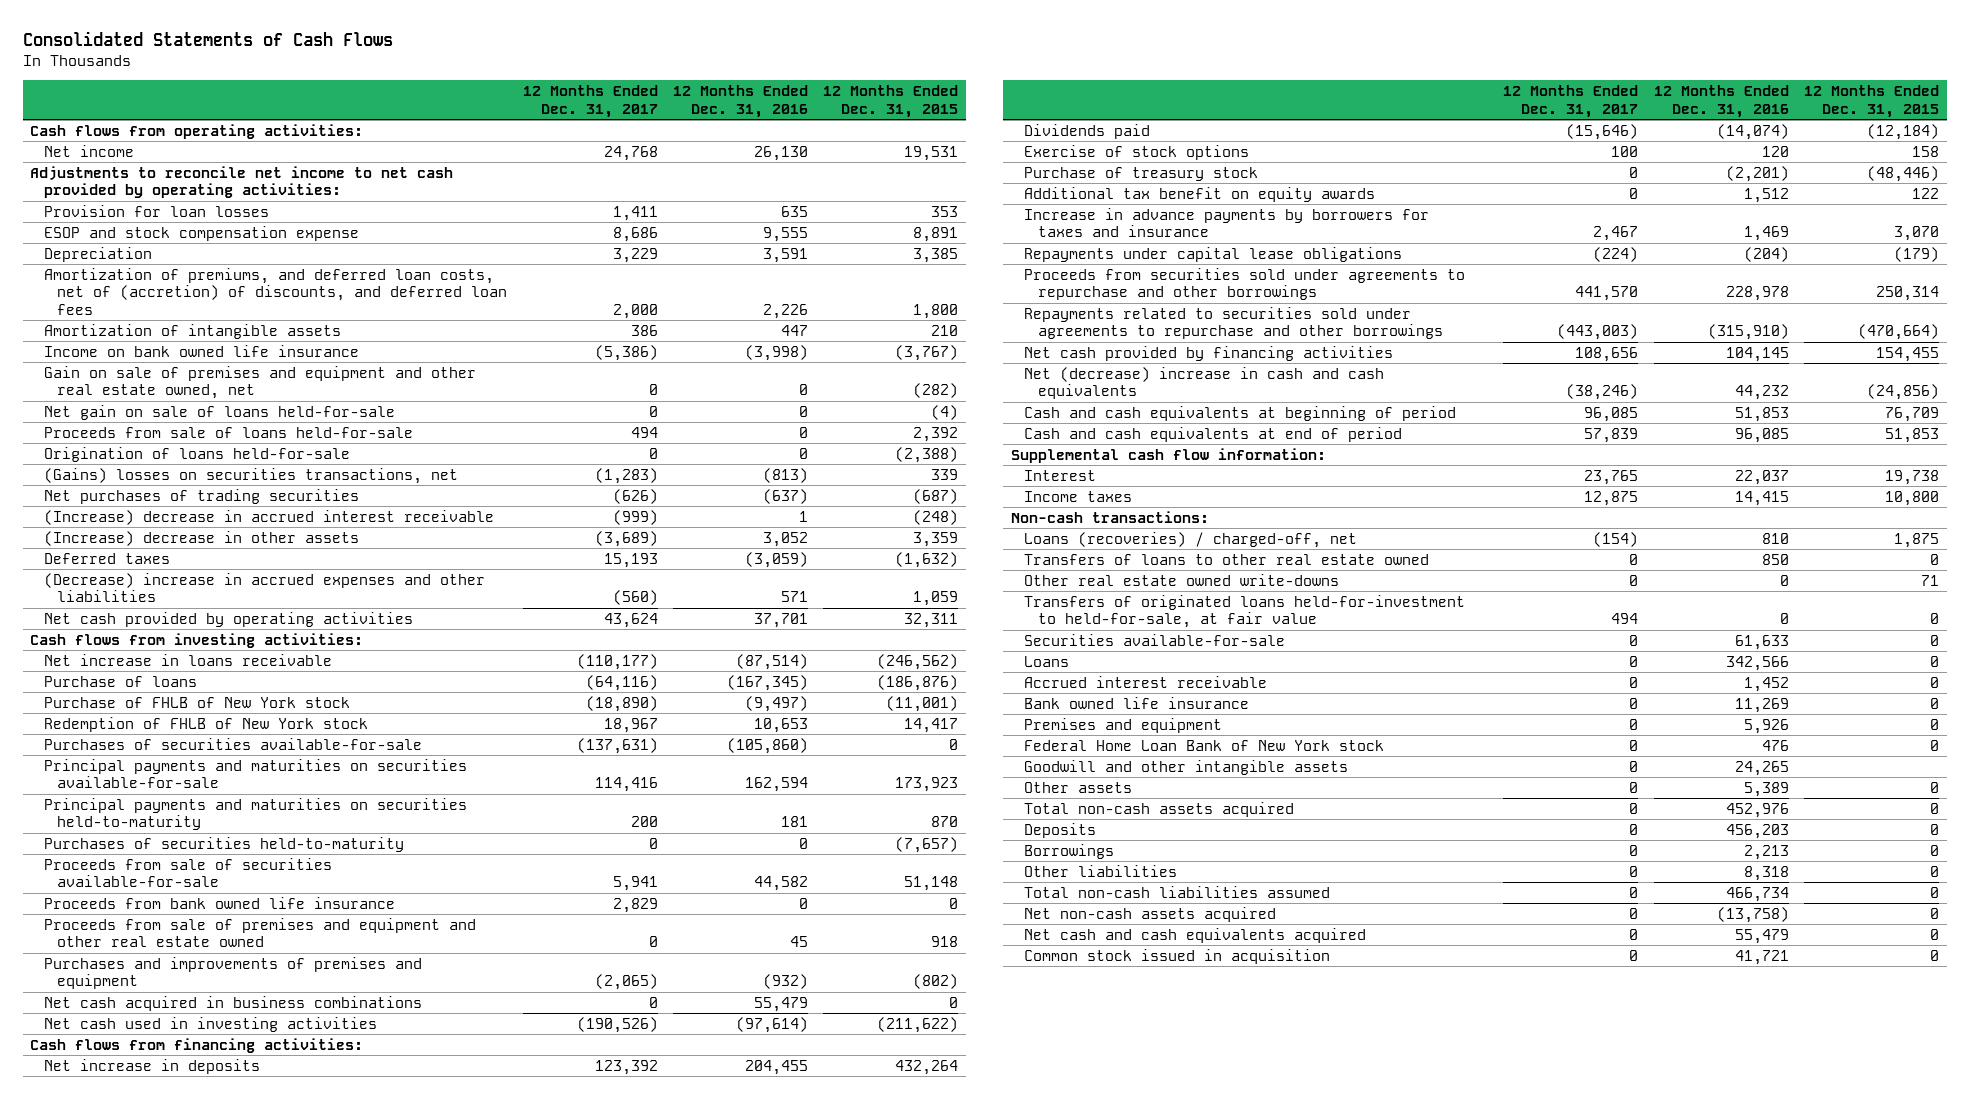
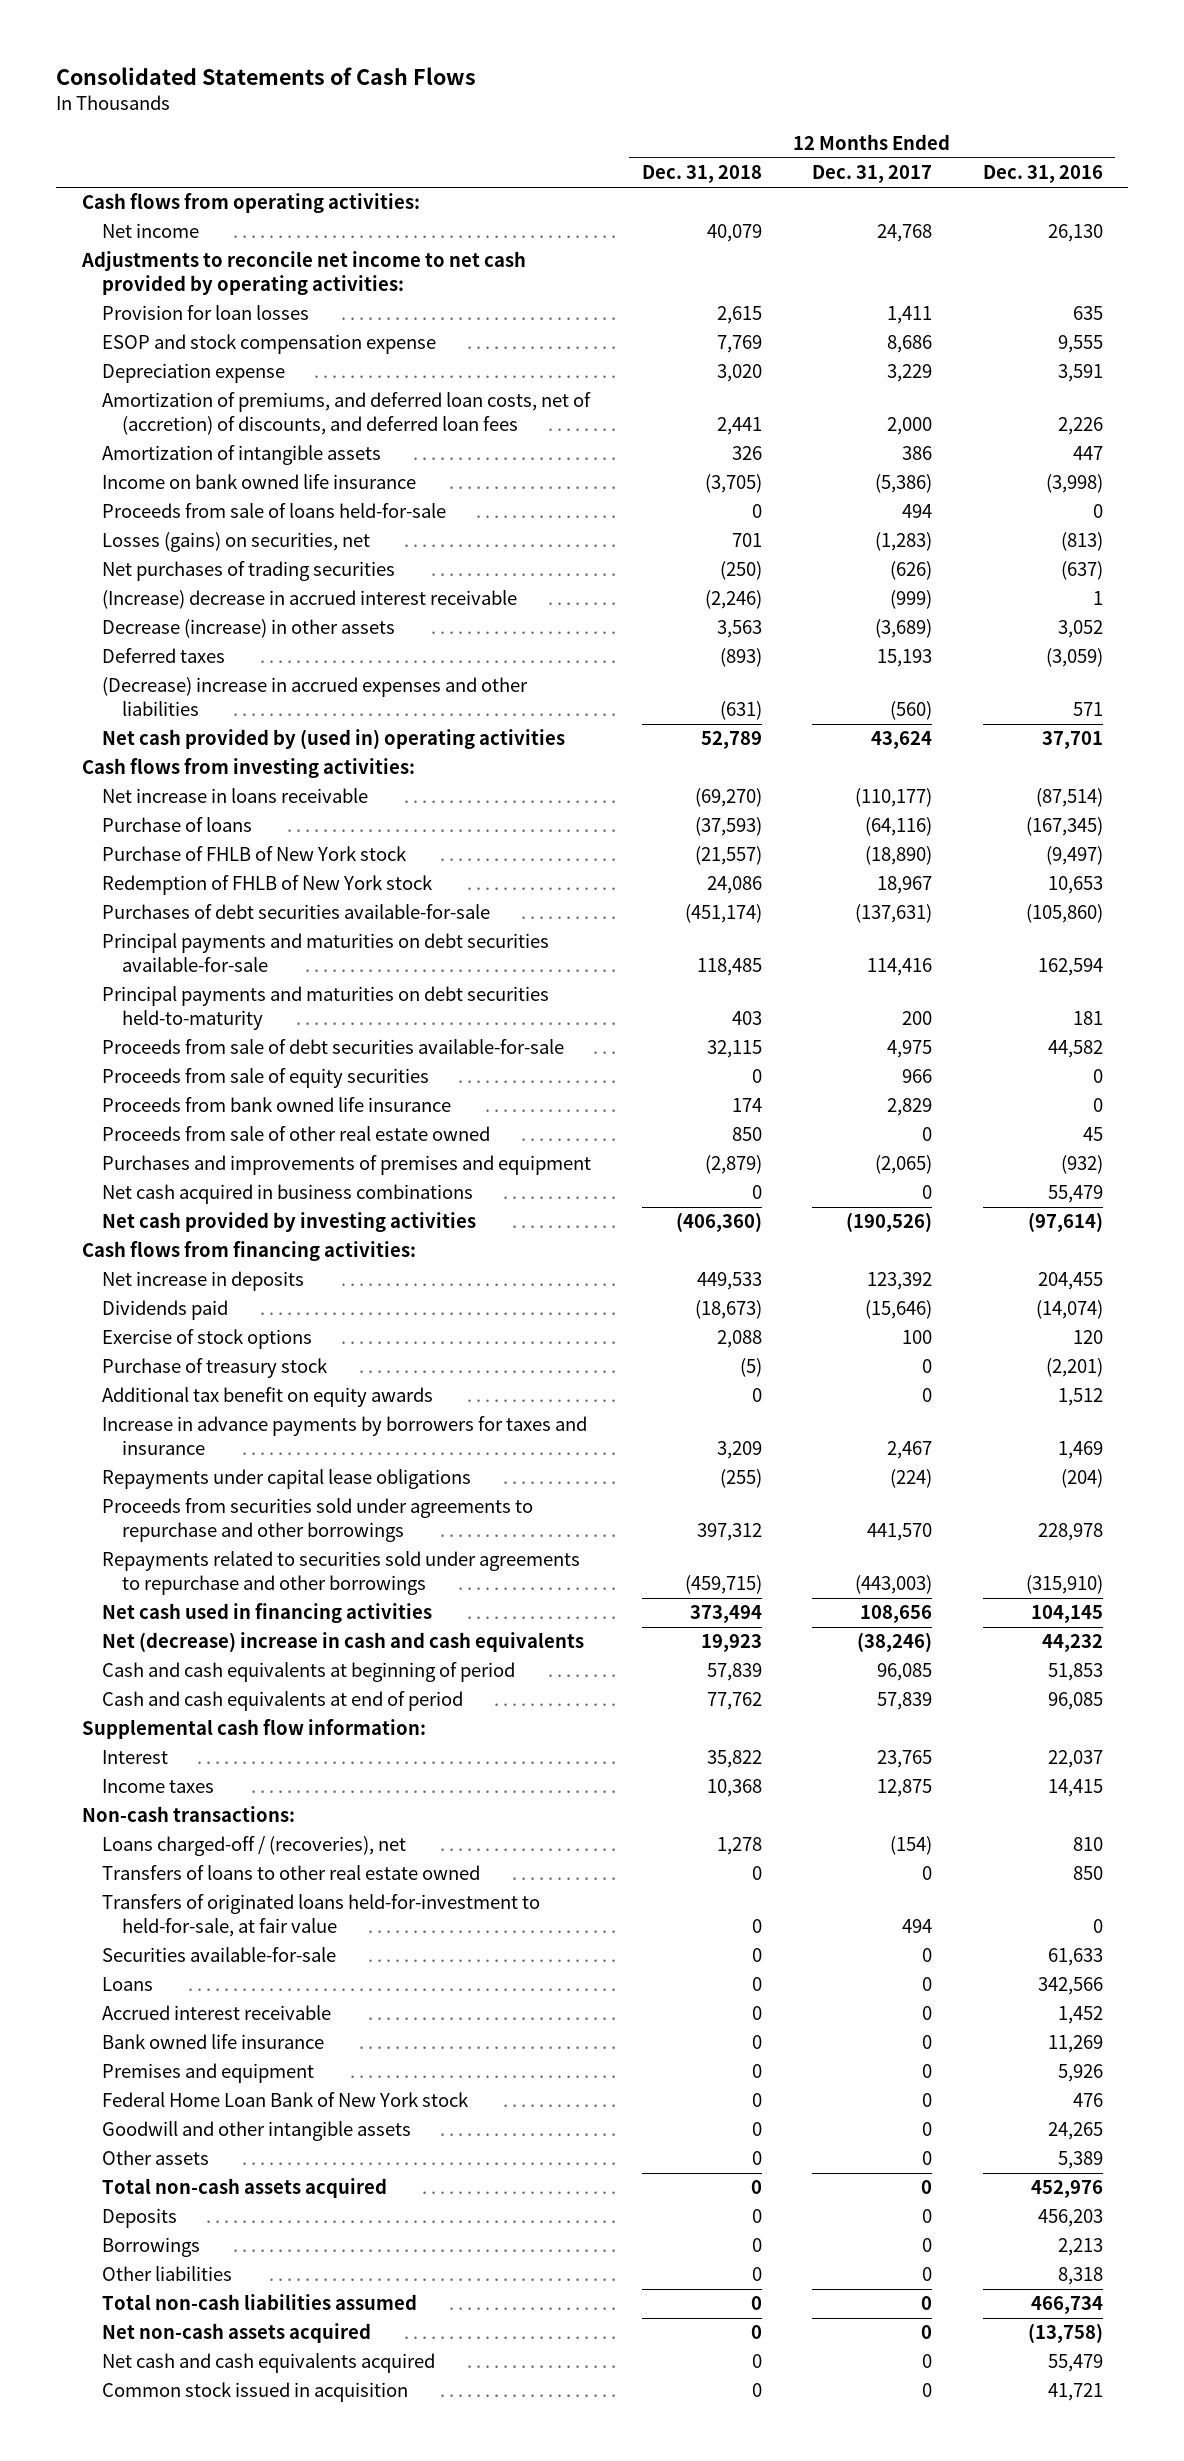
[823,85,959,118] 12 Months Ended Dec. 31, 2015 -> none
none -> [641,165,762,184] Dec. 31, 2018
[43,246,152,262] Depreciation -> [101,363,285,384] Depreciation expense
[43,365,476,400] Gain on sale of premises and equipment and other real estate owned, net -> none
[43,404,395,420] Net gain on sale of loans held-for-sale -> none
[43,446,350,462] Origination of loans held-for-sale -> none
[43,467,458,484] (Gains) losses on securities transactions, net -> [101,532,370,553] Losses (gains) on securities, net
[43,530,359,546] (Increase) decrease in other assets -> [101,619,395,639] Decrease (increase) in other assets
[43,611,413,627] Net cash provided by operating activities -> [101,729,565,750] Net cash provided by (used in) operating activities
[43,836,404,852] Purchases of securities held-to-maturity -> none
[43,737,422,750] Purchases of securities available-for-sale -> [101,904,490,920] Purchases of debt securities available-for-sale
[43,758,467,789] Principal payments and maturities on securities available-for-sale -> [101,933,549,973] Principal payments and maturities on debt securities available-for-sale
[43,797,467,831] Principal payments and maturities on securities held-to-maturity -> [101,986,549,1031] Principal payments and maturities on debt securities held-to-maturity
[43,857,332,888] Proceeds from sale of securities available-for-sale -> [101,1039,564,1055] Proceeds from sale of debt securities available-for-sale
[612,876,658,892] 5,941 -> [887,1040,933,1059] 4,975
none -> [101,1068,429,1089] Proceeds from sale of equity securities
[43,917,476,948] Proceeds from sale of premises and equipment and other real estate owned -> [101,1126,490,1142] Proceeds from sale of other real estate owned
[43,1016,377,1032] Net cash used in investing activities -> [101,1212,476,1233] Net cash provided by investing activities
[1024,345,1394,361] Net cash provided by financing activities -> [101,1603,432,1624] Net cash used in financing activities
[1024,531,1358,548] Loans (recoveries) / charged-off, net -> [101,1836,406,1857] Loans charged-off / (recoveries), net
[1024,573,1340,586] Other real estate owned write-downs -> none

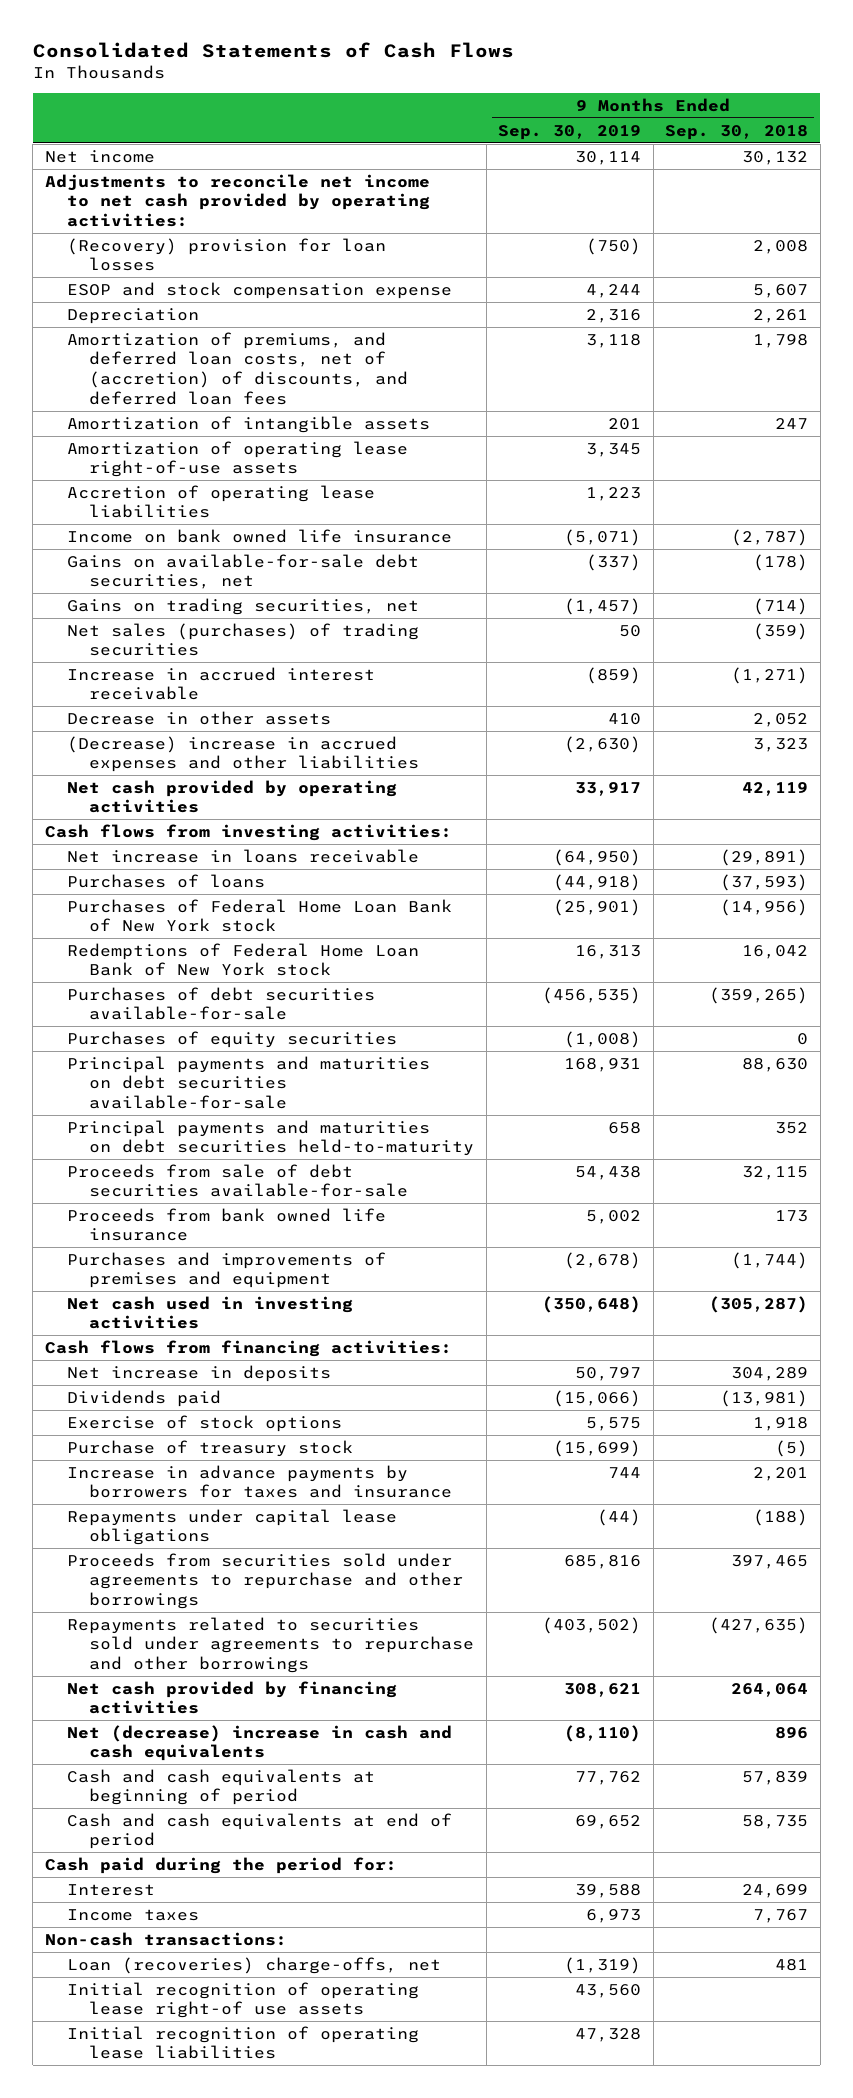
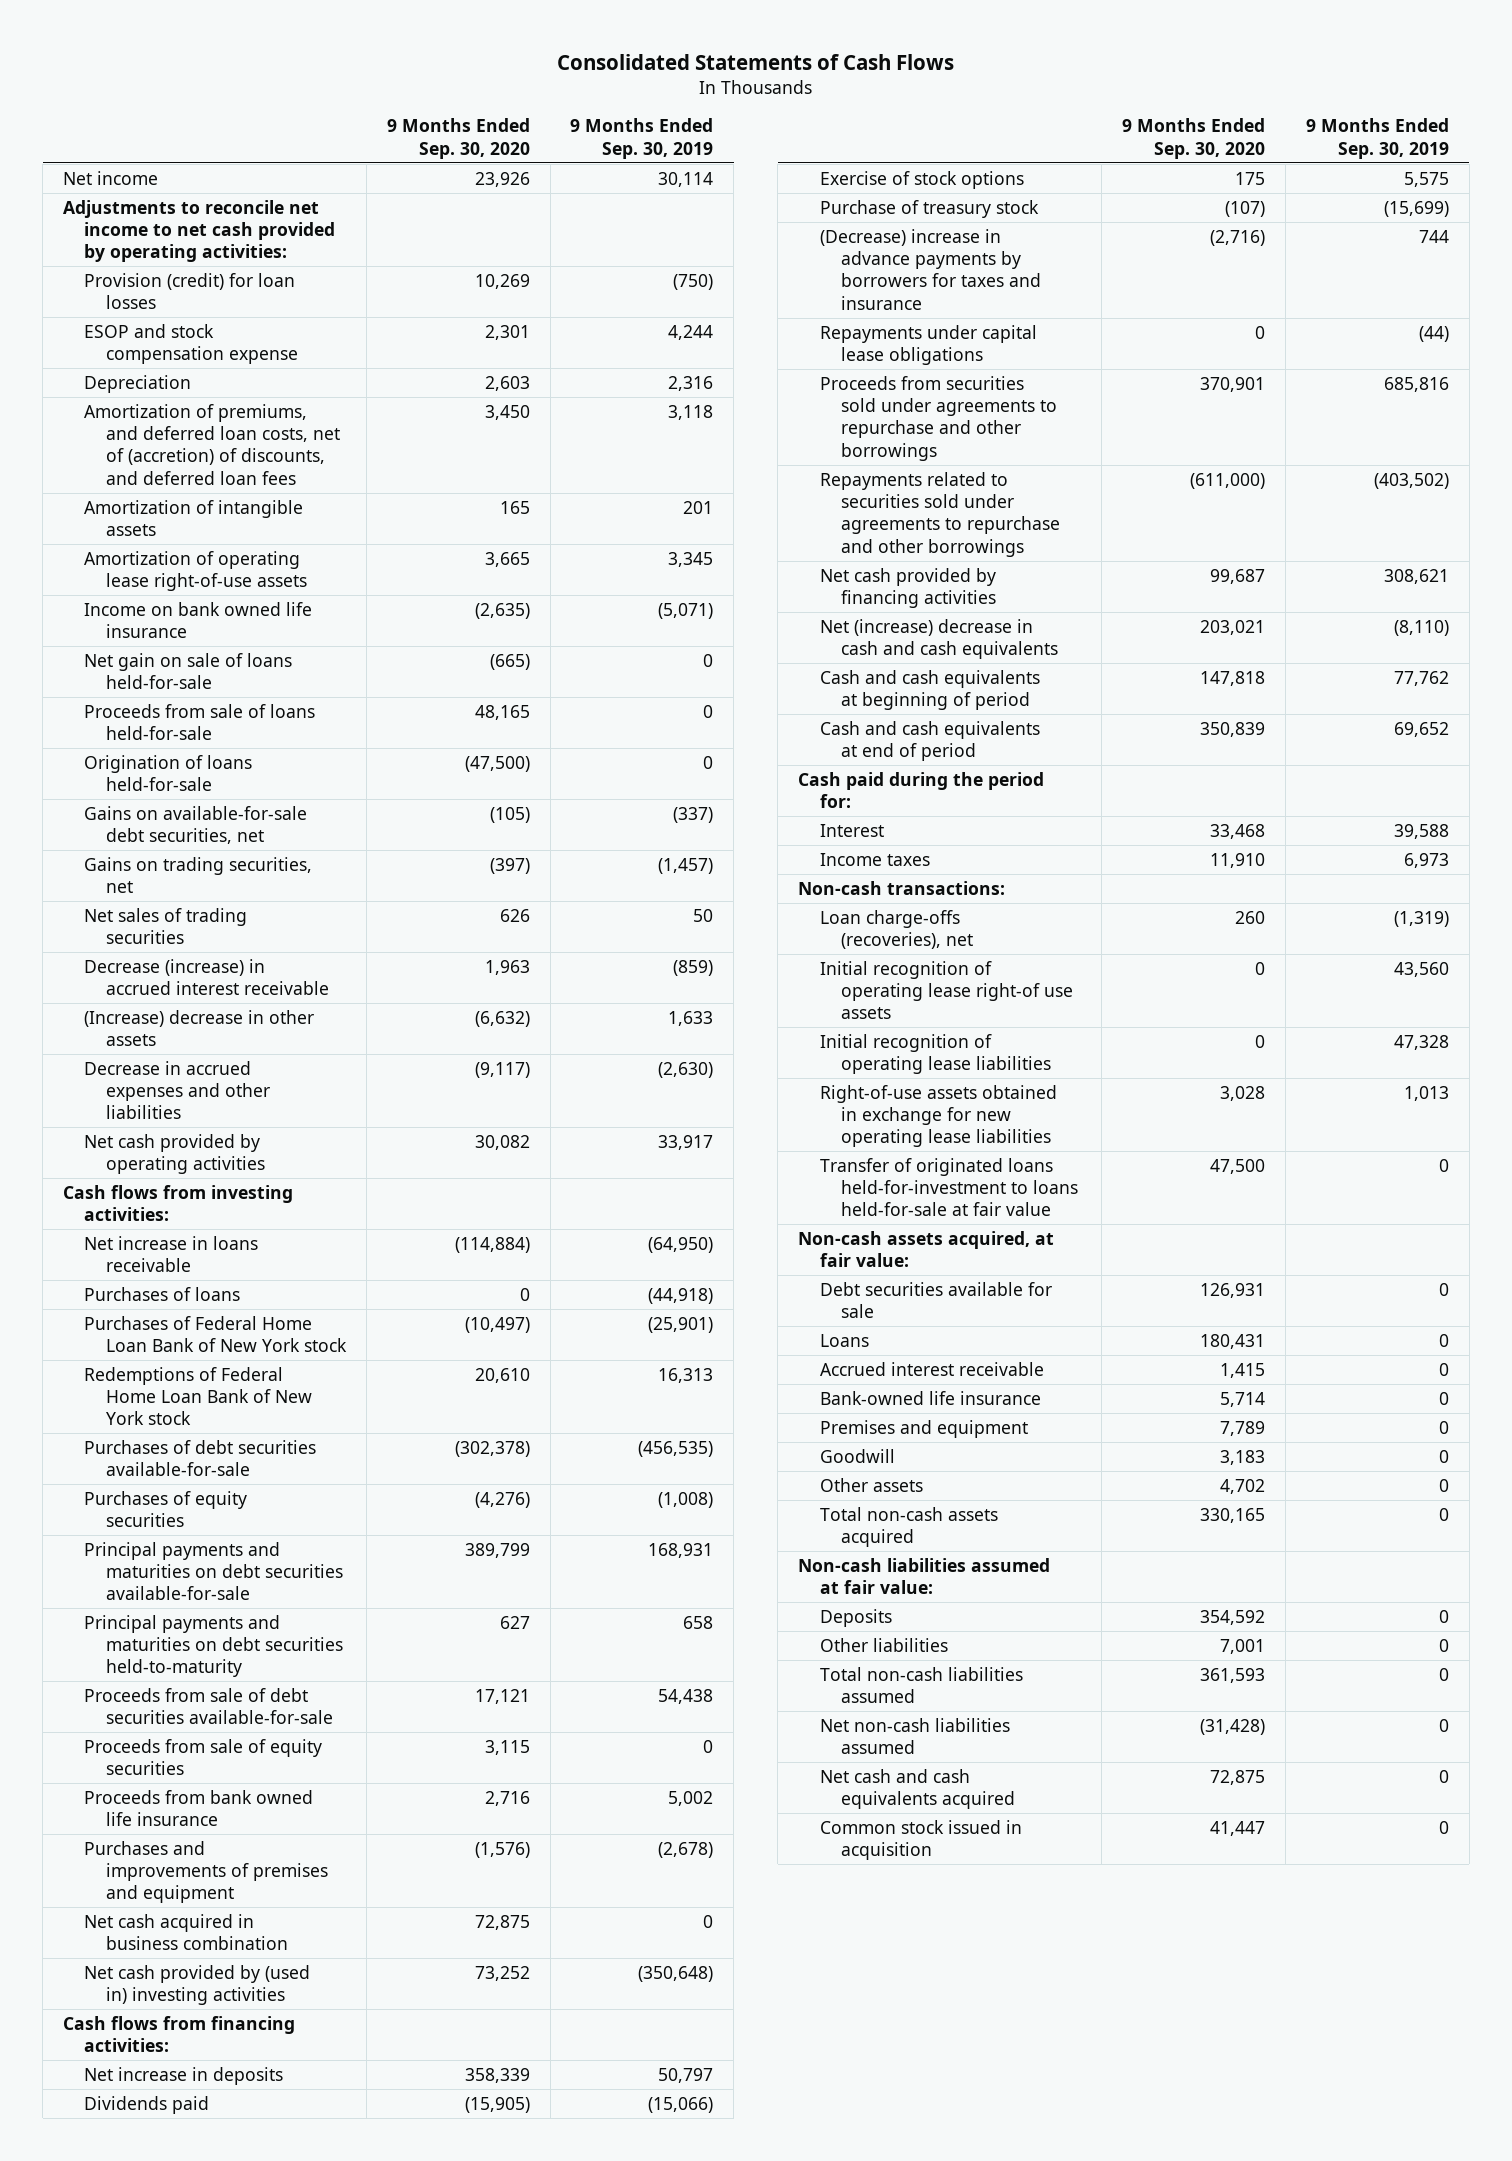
[665,124,809,140] Sep. 30, 2018 -> none
none -> [386,118,530,159] 9 Months Ended Sep. 30, 2020
[66,237,386,272] (Recovery) provision for loan losses -> [84,272,296,309] Provision (credit) for loan losses
[66,484,375,519] Accretion of operating lease liabilities -> none
none -> [84,652,293,689] Net gain on sale of loans held-for-sale
none -> [84,703,316,740] Proceeds from sale of loans held-for-sale
none -> [84,754,253,791] Origination of loans held-for-sale
[66,622,419,657] Net sales (purchases) of trading securities -> [84,907,248,944] Net sales of trading securities
[66,666,375,701] Increase in accrued interest receivable -> [84,958,329,995] Decrease (increase) in accrued interest receivable
[66,710,331,725] Decrease in other assets -> [84,1009,315,1046] (Increase) decrease in other assets
[608,712,642,725] 410 -> [668,1010,714,1026] 1,633
[66,735,420,773] (Decrease) increase in accrued expenses and other liabilities -> [84,1060,270,1120] Decrease in accrued expenses and other liabilities
none -> [84,1738,323,1775] Proceeds from sale of equity securities
none -> [84,1913,288,1950] Net cash acquired in business combination
[66,1295,353,1330] Net cash used in investing activities -> [84,1964,311,2005] Net cash provided by (used in) investing activities
[66,1464,453,1499] Increase in advance payments by borrowers for taxes and insurance -> [819,228,1042,310] (Decrease) increase in advance payments by borrowers for taxes and insurance
[66,1724,452,1762] Net (decrease) increase in cash and cash equivalents -> [819,618,1059,659] Net (increase) decrease in cash and cash equivalents
[66,1956,441,1974] Loan (recoveries) charge-offs, net -> [819,909,974,949] Loan charge-offs (recoveries), net
none -> [819,1084,1057,1148] Right-of-use assets obtained in exchange for new operating lease liabilities
none -> [819,1157,1079,1217] Transfer of originated loans held-for-investment to loans held-for-sale at fair value
none -> [798,1230,1055,1267] Non-cash assets acquired, at fair value:
none -> [819,1281,1052,1318] Debt securities available for sale
none -> [819,1333,869,1347] Loans
none -> [819,1361,1044,1376] Accrued interest receivable
none -> [819,1390,1041,1405] Bank-owned life insurance
none -> [819,1419,1028,1438] Premises and equipment
none -> [819,1448,895,1463] Goodwill
none -> [819,1477,923,1492] Other assets
none -> [819,1506,998,1547] Total non-cash assets acquired
none -> [798,1557,1051,1594] Non-cash liabilities assumed at fair value:
none -> [819,1608,892,1627] Deposits
none -> [819,1637,948,1652] Other liabilities
none -> [819,1666,1023,1703] Total non-cash liabilities assumed
none -> [819,1717,1010,1754] Net non-cash liabilities assumed
none -> [819,1768,1016,1809] Net cash and cash equivalents acquired
none -> [819,1819,1022,1860] Common stock issued in acquisition

